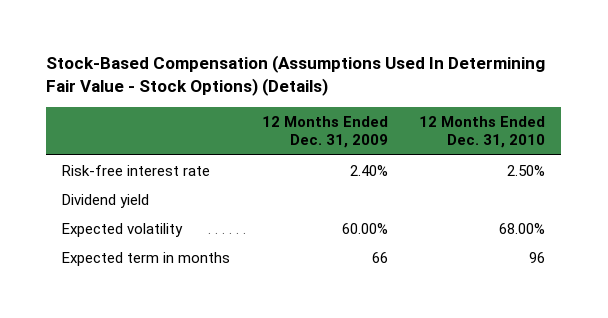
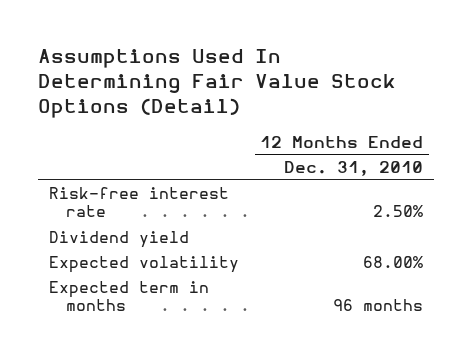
[46,55,546,97] Stock-Based Compensation (Assumptions Used In Determining Fair Value - Stock Options) (Details) -> [38,49,397,119] Assumptions Used In Determining Fair Value Stock Options (Detail)
[261,116,388,149] 12 Months Ended Dec. 31, 2009 -> none
[529,251,546,263] 96 -> [333,299,424,312] 96 months

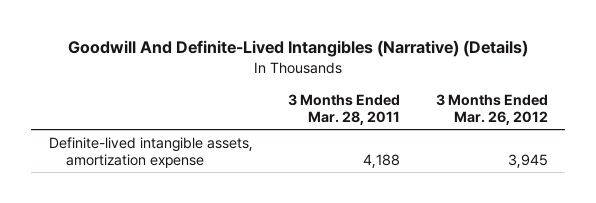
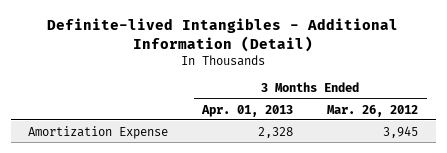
[68,40,529,58] Goodwill And Definite-Lived Intangibles (Narrative) (Details) -> [47,18,399,52] Definite-lived Intangibles - Additional Information (Detail)
[288,93,401,126] 3 Months Ended Mar. 28, 2011 -> none
none -> [201,104,294,117] Apr. 01, 2013
[48,136,253,168] Definite-lived intangible assets, amortization expense -> [28,125,169,139] Amortization Expense

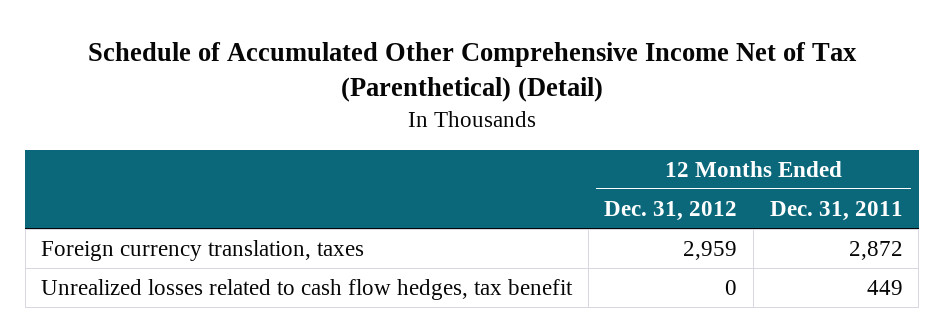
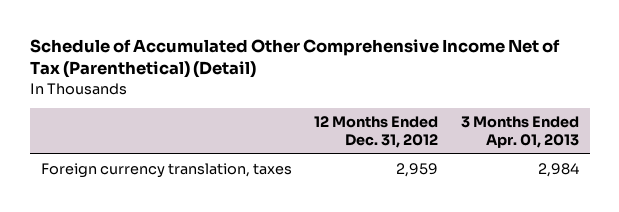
[769,200,903,221] Dec. 31, 2011 -> none
none -> [460,116,579,149] 3 Months Ended Apr. 01, 2013
[41,278,574,300] Unrealized losses related to cash flow hedges, tax benefit -> none

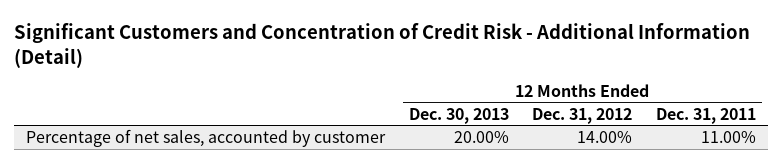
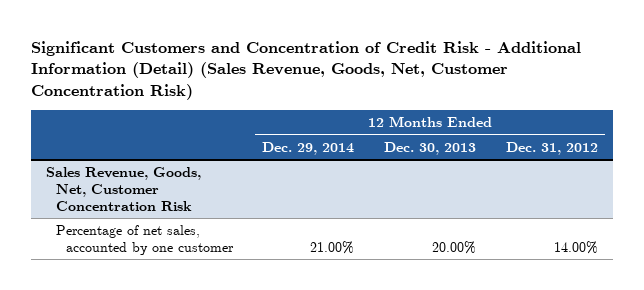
[13,22,750,68] Significant Customers and Concentration of Credit Risk - Additional Information (Detail) -> [30,40,581,101] Significant Customers and Concentration of Credit Risk - Additional Information (Detail) (Sales Revenue, Goods, Net, Customer Concentration Risk)
[656,107,757,124] Dec. 31, 2011 -> none
none -> [262,141,355,155] Dec. 29, 2014
none -> [45,167,201,211] Sales Revenue, Goods, Net, Customer Concentration Risk
[25,129,386,148] Percentage of net sales, accounted by customer -> [55,225,234,255] Percentage of net sales, accounted by one customer

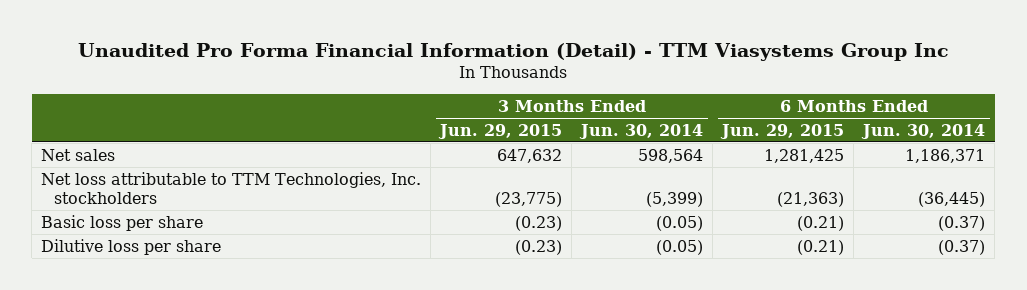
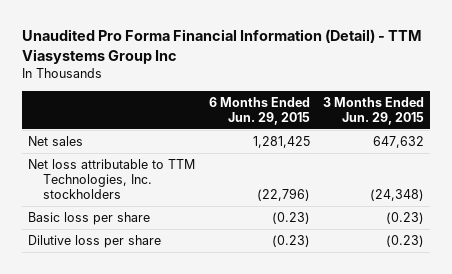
[579,123,704,139] Jun. 30, 2014 -> none
[861,123,986,139] Jun. 30, 2014 -> none
[495,191,563,207] (23,775) -> [369,188,424,201] (24,348)
[777,191,845,207] (21,363) -> [256,187,310,201] (22,796)
[797,215,845,231] (0.21) -> [271,212,310,225] (0.23)
[797,239,845,255] (0.21) -> [271,235,310,248] (0.23)

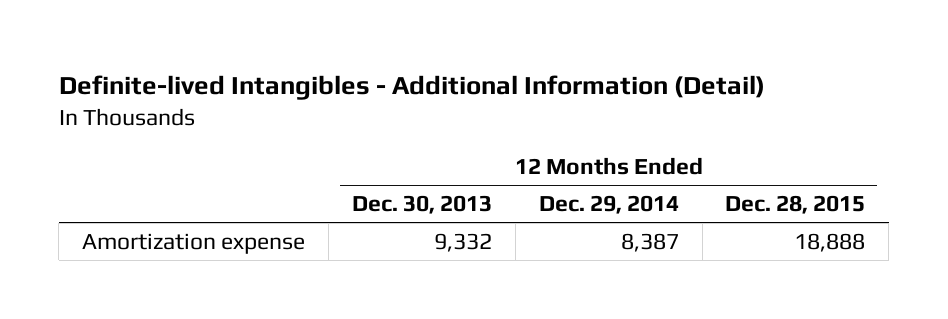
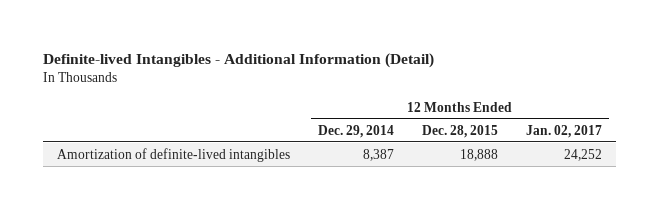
[352,195,493,215] Dec. 30, 2013 -> none
none -> [525,124,602,138] Jan. 02, 2017
[82,233,306,255] Amortization expense -> [56,147,290,162] Amortization of definite-lived intangibles

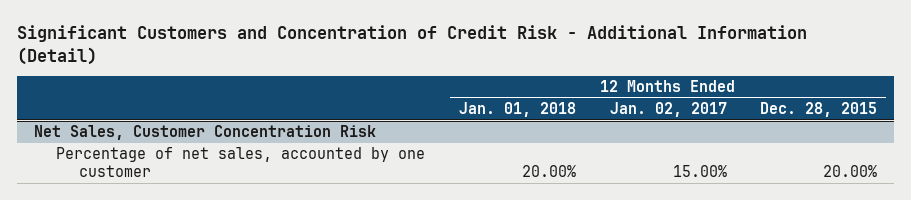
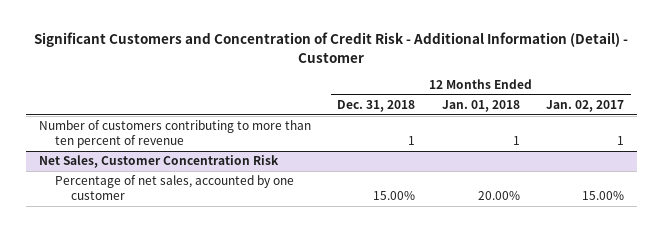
[16,25,807,65] Significant Customers and Concentration of Credit Risk - Additional Information (Detail) -> [34,32,629,63] Significant Customers and Concentration of Credit Risk - Additional Information (Detail) - Customer
[760,101,878,117] Dec. 28, 2015 -> none
none -> [337,100,416,113] Dec. 31, 2018
none -> [38,120,311,148] Number of customers contributing to more than ten percent of revenue

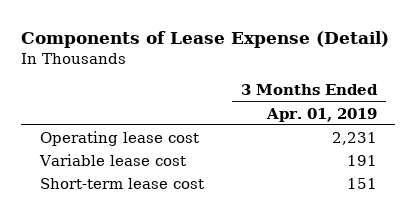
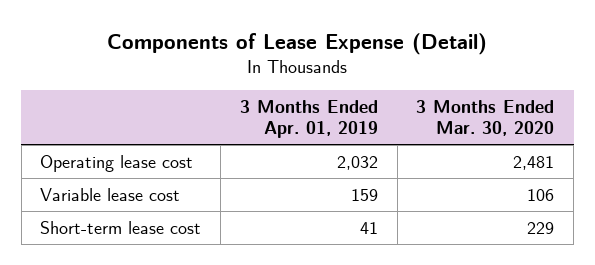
none -> [416,100,555,136] 3 Months Ended Mar. 30, 2020
[331,131,377,145] 2,231 -> [336,155,378,170] 2,032
[346,154,377,166] 191 -> [350,188,378,201] 159
[346,177,377,189] 151 -> [359,221,378,234] 41

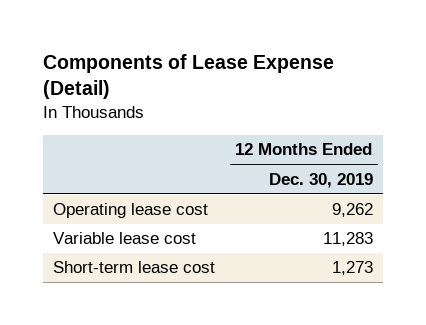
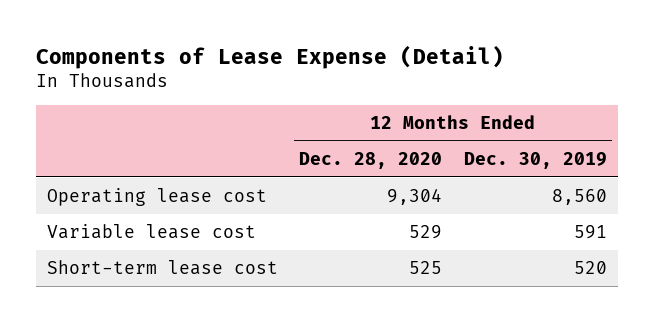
none -> [299,152,443,170] Dec. 28, 2020
[331,203,373,218] 9,262 -> [551,189,607,206] 8,560
[322,232,373,247] 11,283 -> [573,225,607,240] 591
[331,261,373,276] 1,273 -> [573,261,607,275] 520

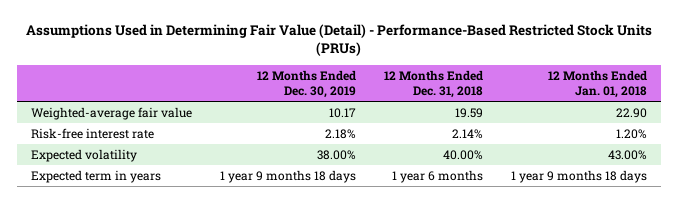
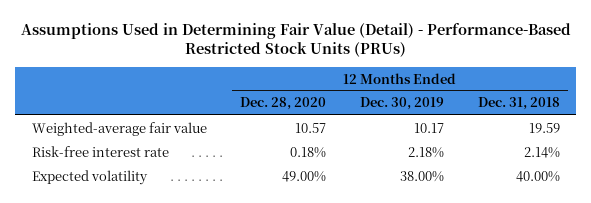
[547,69,647,99] 12 Months Ended Jan. 01, 2018 -> none
none -> [240,97,327,111] Dec. 28, 2020
[30,169,161,183] Expected term in years -> none

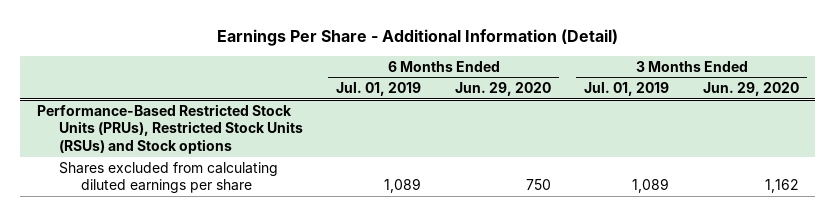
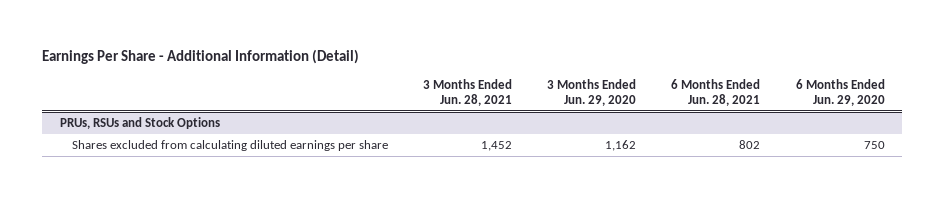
[336,82,422,97] Jul. 01, 2019 -> none
[584,82,670,97] Jul. 01, 2019 -> none
none -> [422,78,512,106] 3 Months Ended Jun. 28, 2021
none -> [671,78,761,106] 6 Months Ended Jun. 28, 2021
[37,103,304,155] Performance-Based Restricted Stock Units (PRUs), Restricted Stock Units (RSUs) and Stock options -> [59,117,220,130] PRUs, RSUs and Stock Options

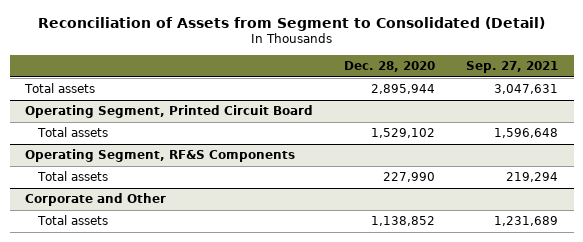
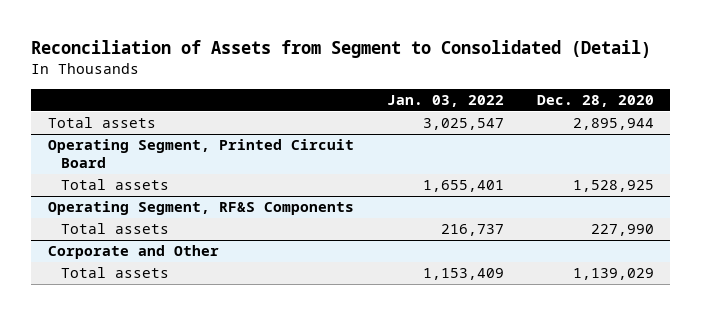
[466,61,559,74] Sep. 27, 2021 -> none
none -> [386,94,504,107] Jan. 03, 2022
[371,128,436,139] 1,529,102 -> [572,180,654,193] 1,528,925
[371,216,436,227] 1,138,852 -> [572,268,654,281] 1,139,029

